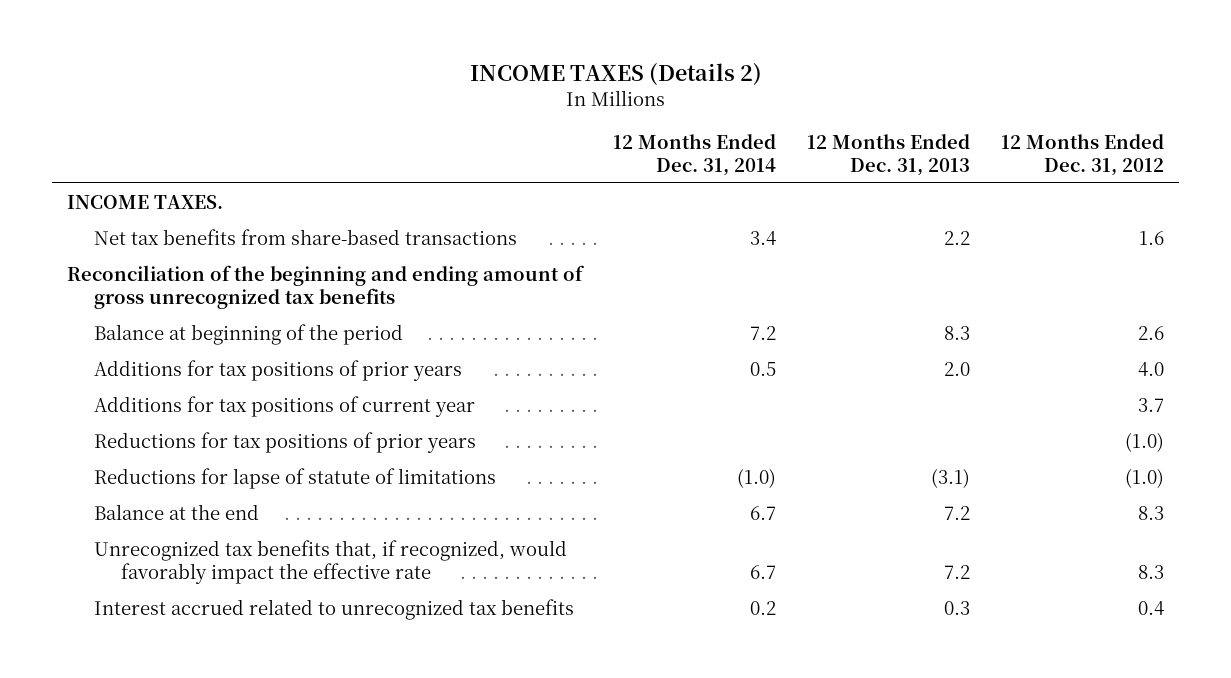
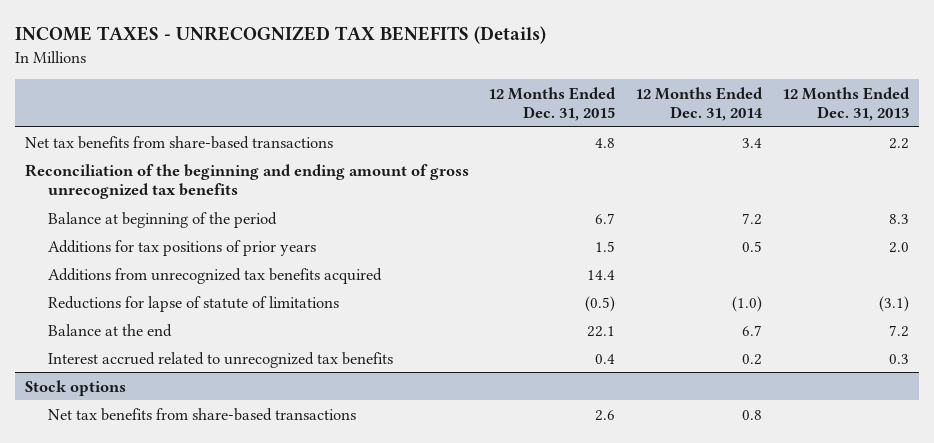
[469,62,762,86] INCOME TAXES (Details 2) -> [14,26,546,45] INCOME TAXES - UNRECOGNIZED TAX BENEFITS (Details)
[1000,133,1164,176] 12 Months Ended Dec. 31, 2012 -> none
none -> [488,86,617,121] 12 Months Ended Dec. 31, 2015
[67,194,224,209] INCOME TAXES. -> none
[94,395,476,417] Additions for tax positions of current year -> none
[94,431,477,453] Reductions for tax positions of prior years -> none
none -> [48,267,383,284] Additions from unrecognized tax benefits acquired
[94,539,568,584] Unrecognized tax benefits that, if recognized, would favorably impact the effective rate -> none
none -> [24,379,126,396] Stock options
none -> [48,407,357,421] Net tax benefits from share-based transactions

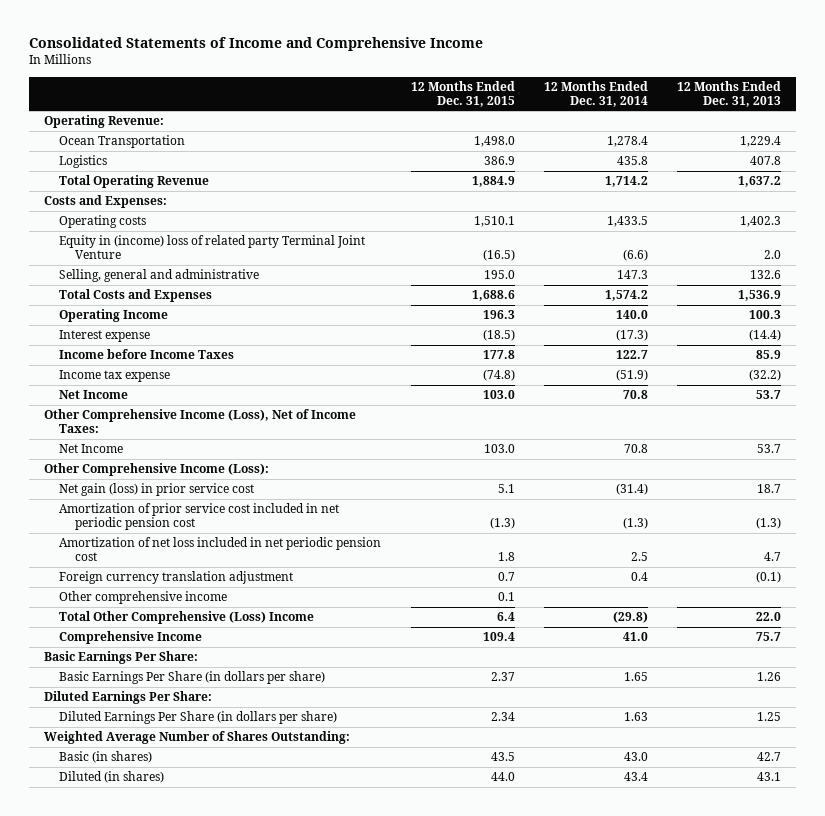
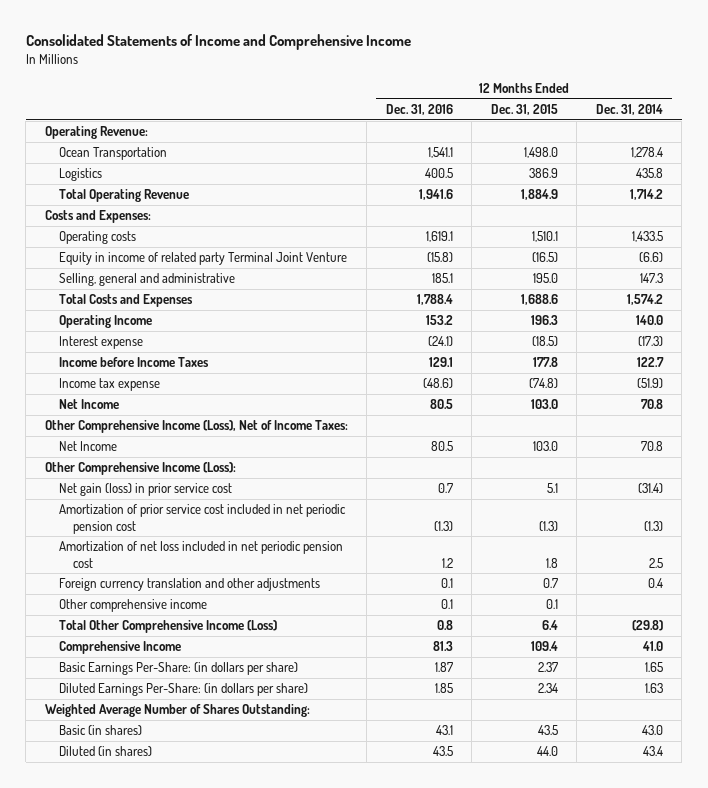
[677,80,782,107] 12 Months Ended Dec. 31, 2013 -> none
none -> [385,103,453,115] Dec. 31, 2016
[59,235,366,260] Equity in (income) loss of related party Terminal Joint Venture -> [59,252,348,266] Equity in income of related party Terminal Joint Venture
[59,571,294,585] Foreign currency translation adjustment -> [59,578,321,592] Foreign currency translation and other adjustments
[59,611,315,625] Total Other Comprehensive (Loss) Income -> [59,620,278,634] Total Other Comprehensive Income (Loss)
[43,651,198,665] Basic Earnings Per Share: -> none
[43,691,212,705] Diluted Earnings Per Share: -> none
[59,671,326,685] Basic Earnings Per Share (in dollars per share) -> [59,662,299,676] Basic Earnings Per-Share: (in dollars per share)
[59,711,338,725] Diluted Earnings Per Share (in dollars per share) -> [59,683,309,697] Diluted Earnings Per-Share: (in dollars per share)

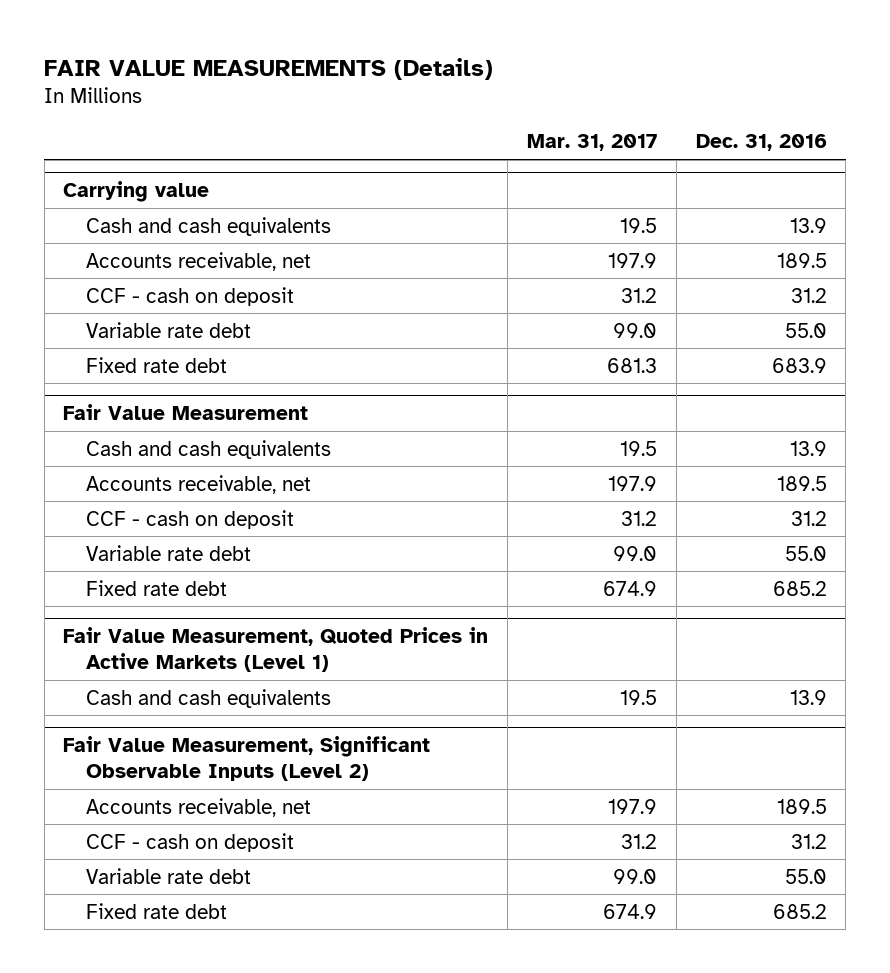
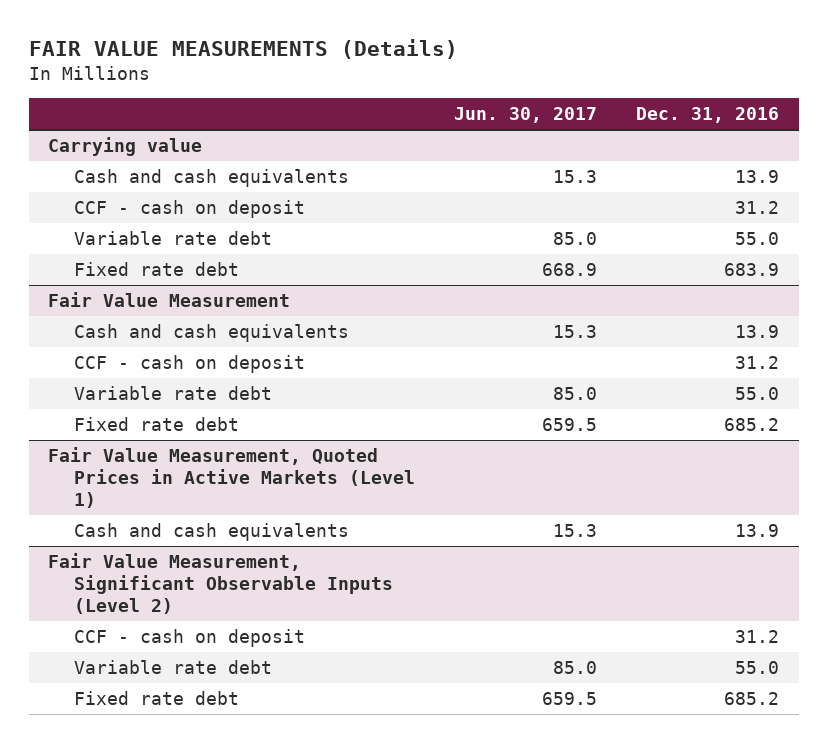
[526,134,657,152] Mar. 31, 2017 -> none
none -> [454,107,598,124] Jun. 30, 2017
[86,251,312,271] Accounts receivable, net -> none
[86,474,312,494] Accounts receivable, net -> none
[86,797,312,817] Accounts receivable, net -> none

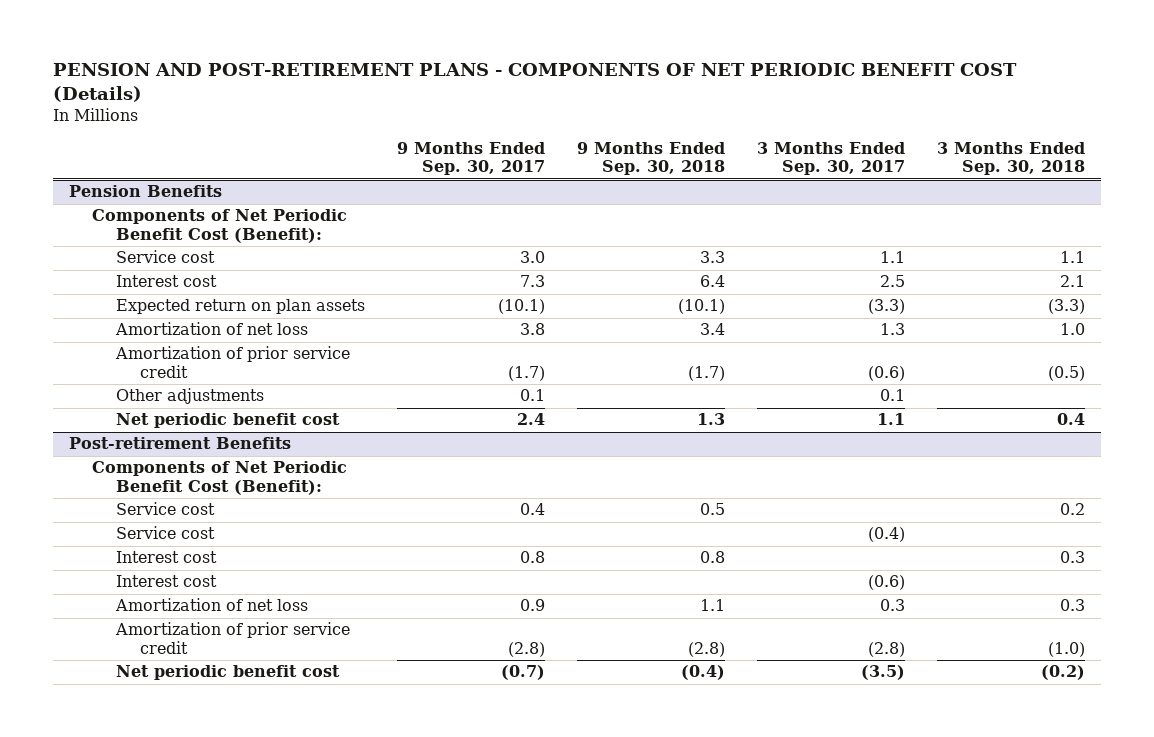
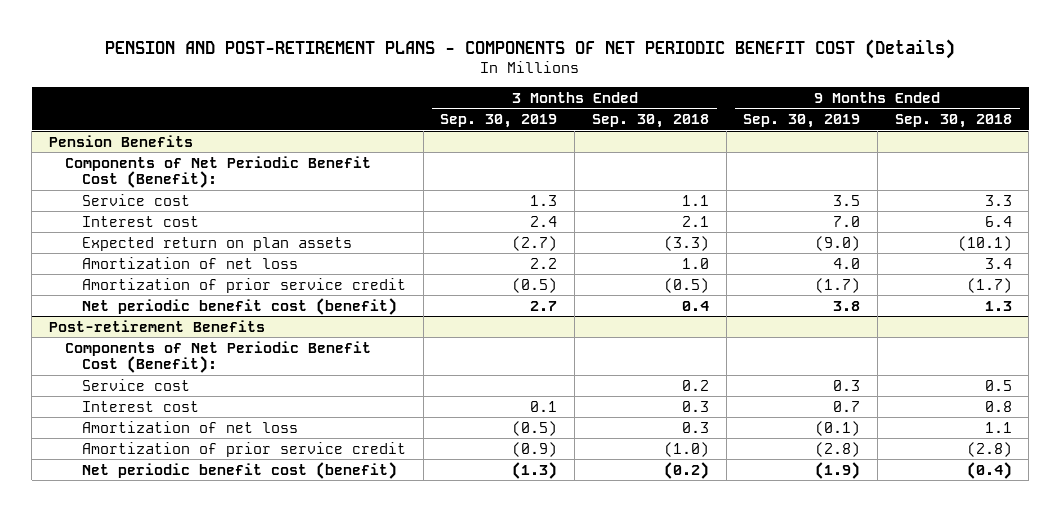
[397,141,546,176] 9 Months Ended Sep. 30, 2017 -> none
[757,141,906,176] 3 Months Ended Sep. 30, 2017 -> none
none -> [440,114,558,129] Sep. 30, 2019
none -> [743,114,861,129] Sep. 30, 2019
[116,388,265,405] Other adjustments -> none
[116,413,341,429] Net periodic benefit cost -> [81,297,397,315] Net periodic benefit cost (benefit)
[116,526,216,540] Service cost -> none
[116,575,218,588] Interest cost -> none
[116,665,341,681] Net periodic benefit cost -> [81,461,397,479] Net periodic benefit cost (benefit)

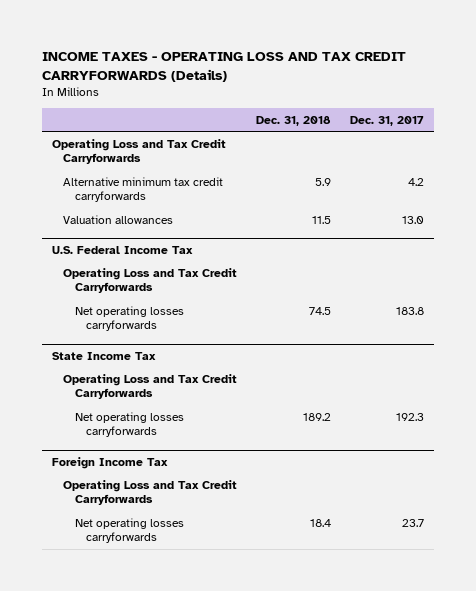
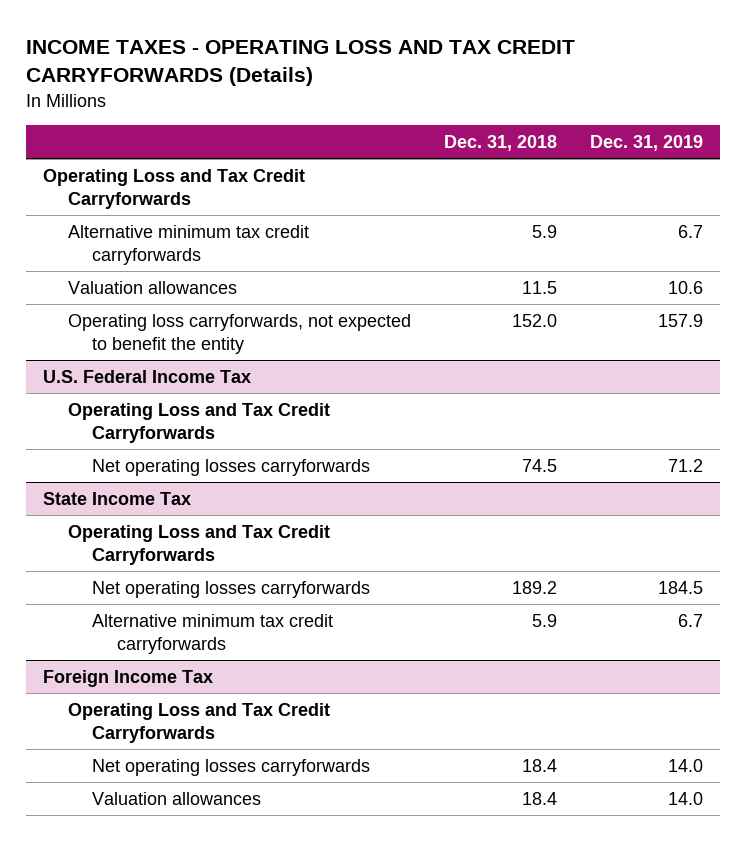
[350,115,425,126] Dec. 31, 2017 -> none
none -> [590,134,704,151] Dec. 31, 2019
none -> [67,313,411,354] Operating loss carryforwards, not expected to benefit the entity
none -> [92,613,334,654] Alternative minimum tax credit carryforwards
none -> [92,791,262,805] Valuation allowances

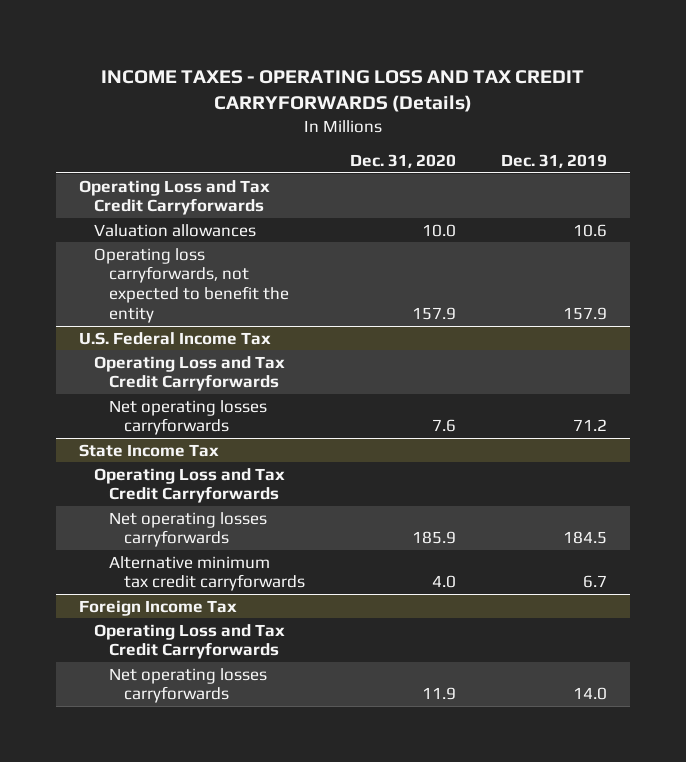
[443,134,557,151] Dec. 31, 2018 -> none
none -> [350,154,457,169] Dec. 31, 2020
[67,224,309,265] Alternative minimum tax credit carryforwards -> none
[92,791,262,805] Valuation allowances -> none

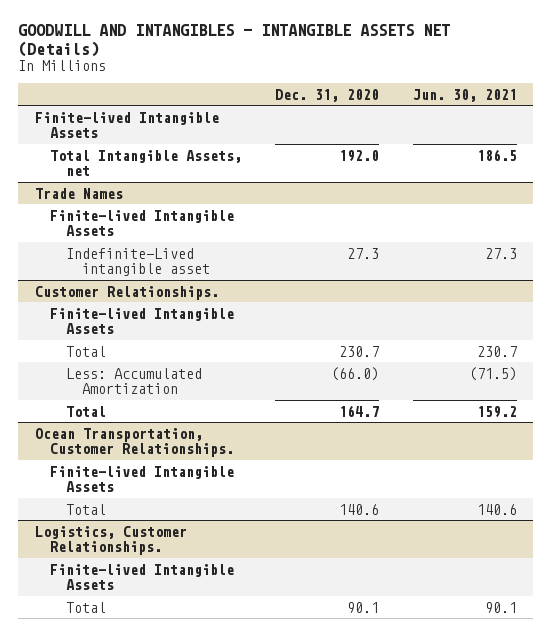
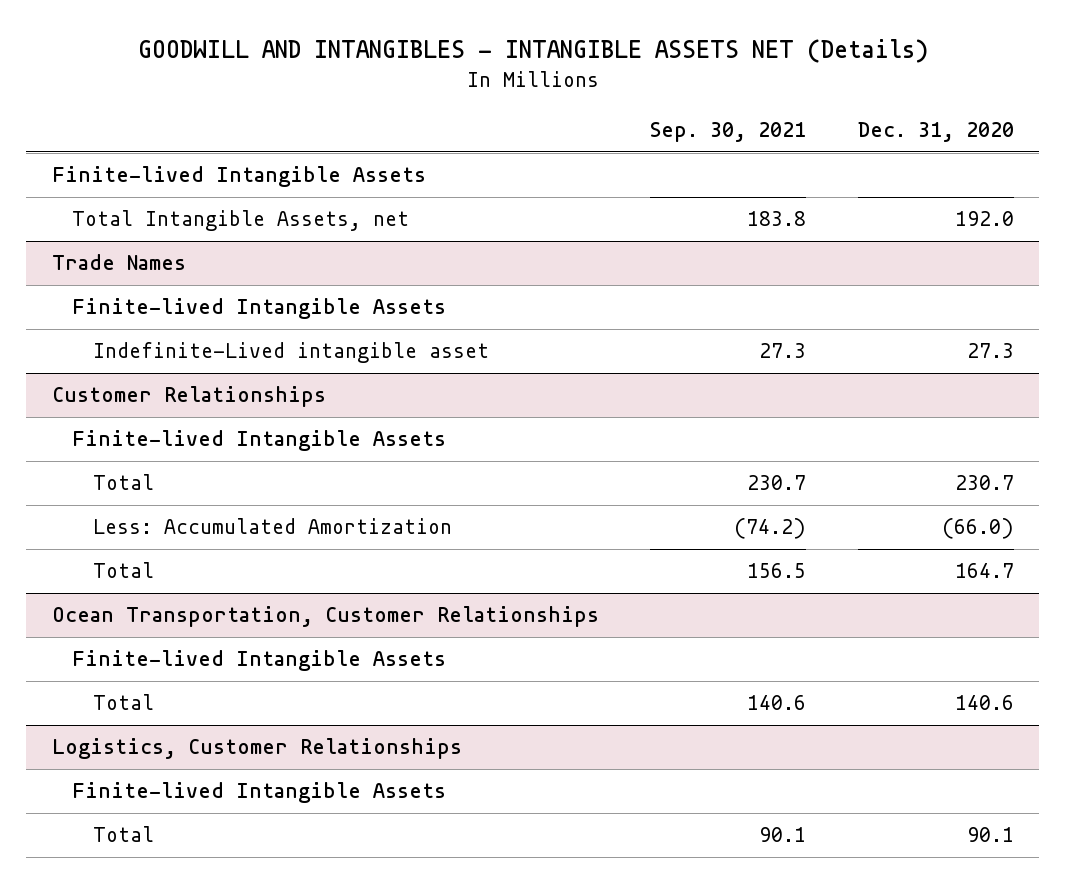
[412,88,517,102] Jun. 30, 2021 -> none
none -> [650,122,807,143] Sep. 30, 2021
[34,285,219,300] Customer Relationships. -> [51,386,326,408] Customer Relationships
[34,427,235,458] Ocean Transportation, Customer Relationships. -> [51,606,599,628] Ocean Transportation, Customer Relationships
[34,525,187,556] Logistics, Customer Relationships. -> [51,738,462,760] Logistics, Customer Relationships

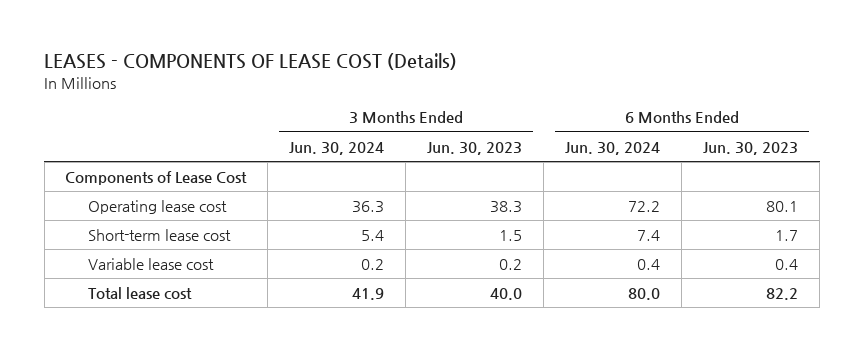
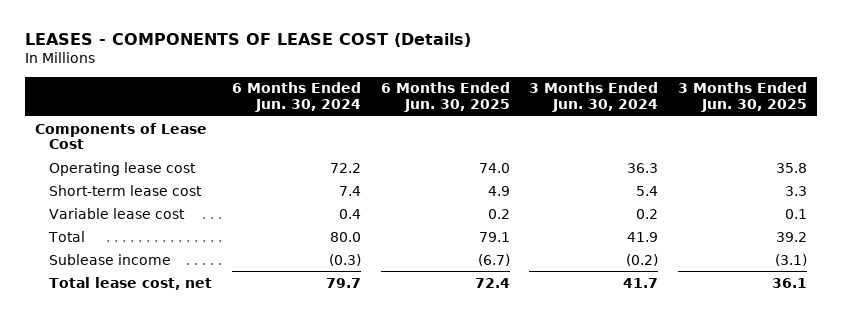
[427,141,523,155] Jun. 30, 2023 -> none
[703,141,799,155] Jun. 30, 2023 -> none
none -> [380,82,510,112] 6 Months Ended Jun. 30, 2025
none -> [678,82,808,112] 3 Months Ended Jun. 30, 2025
none -> [48,230,86,242] Total
none -> [49,253,172,265] Sublease income
[88,286,193,299] Total lease cost -> [49,276,213,290] Total lease cost, net
[352,287,385,300] 41.9 -> [623,277,659,288] 41.7
[628,287,661,300] 80.0 -> [325,277,361,288] 79.7

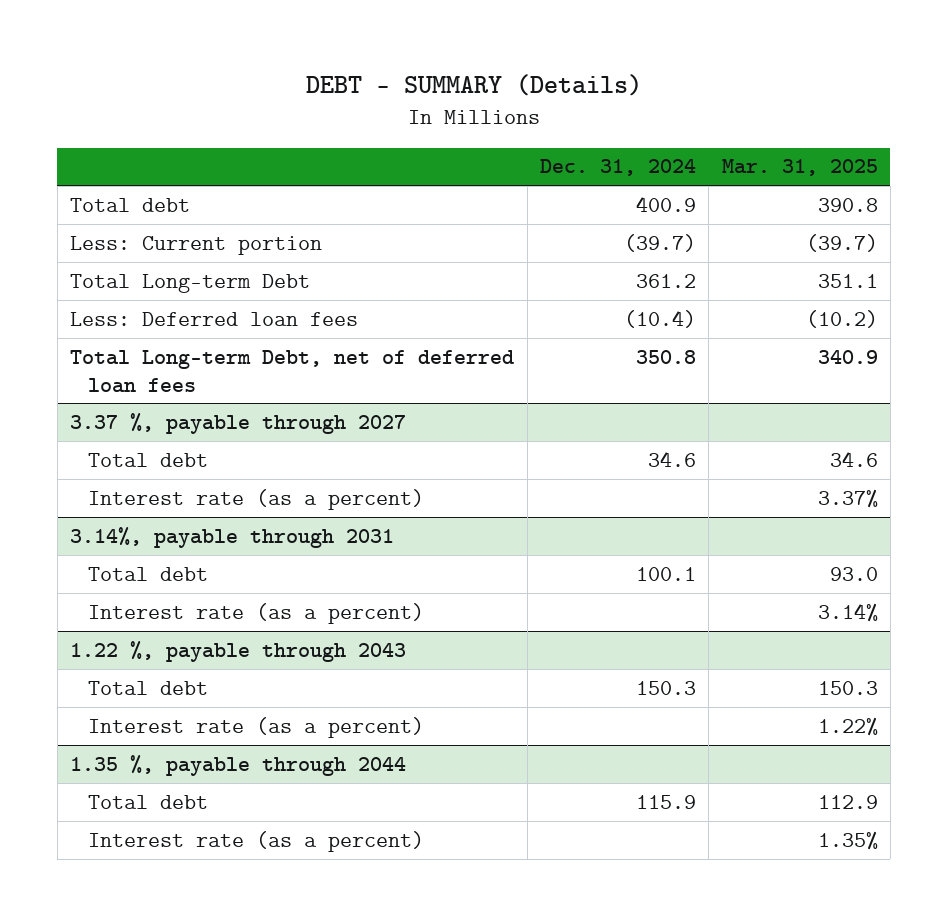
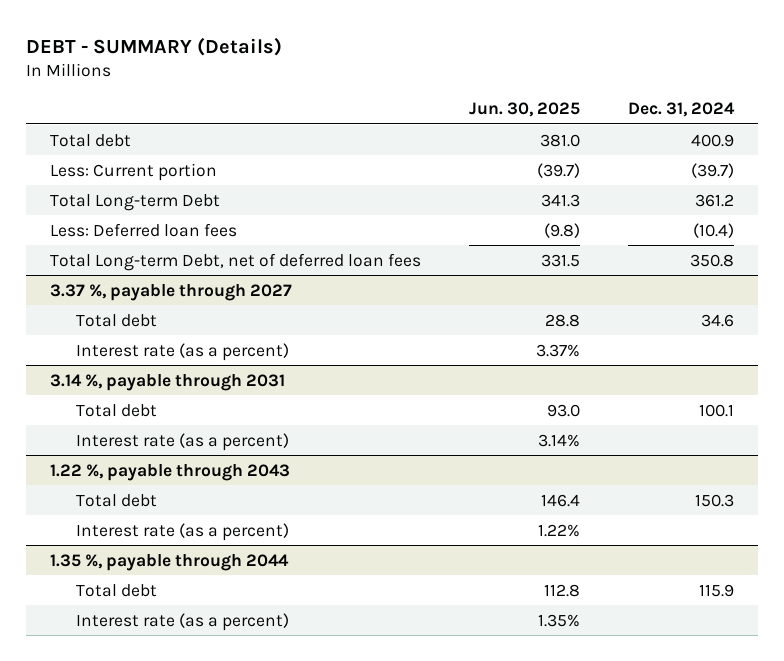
[721,159,878,177] Mar. 31, 2025 -> none
none -> [468,102,580,118] Jun. 30, 2025
[70,526,395,548] 3.14%, payable through 2031 -> [49,373,285,391] 3.14 %, payable through 2031

